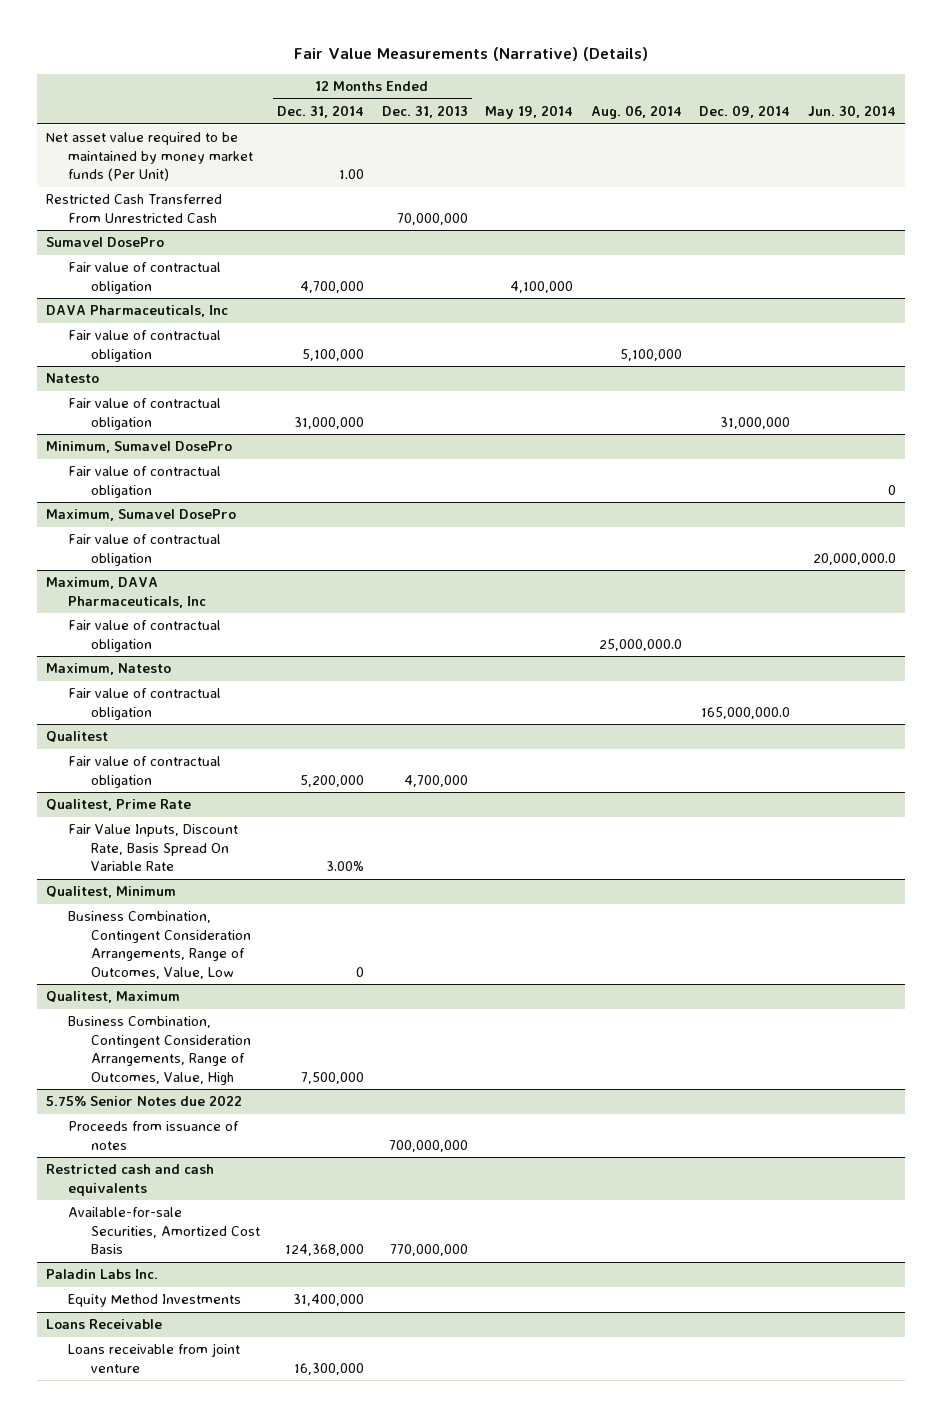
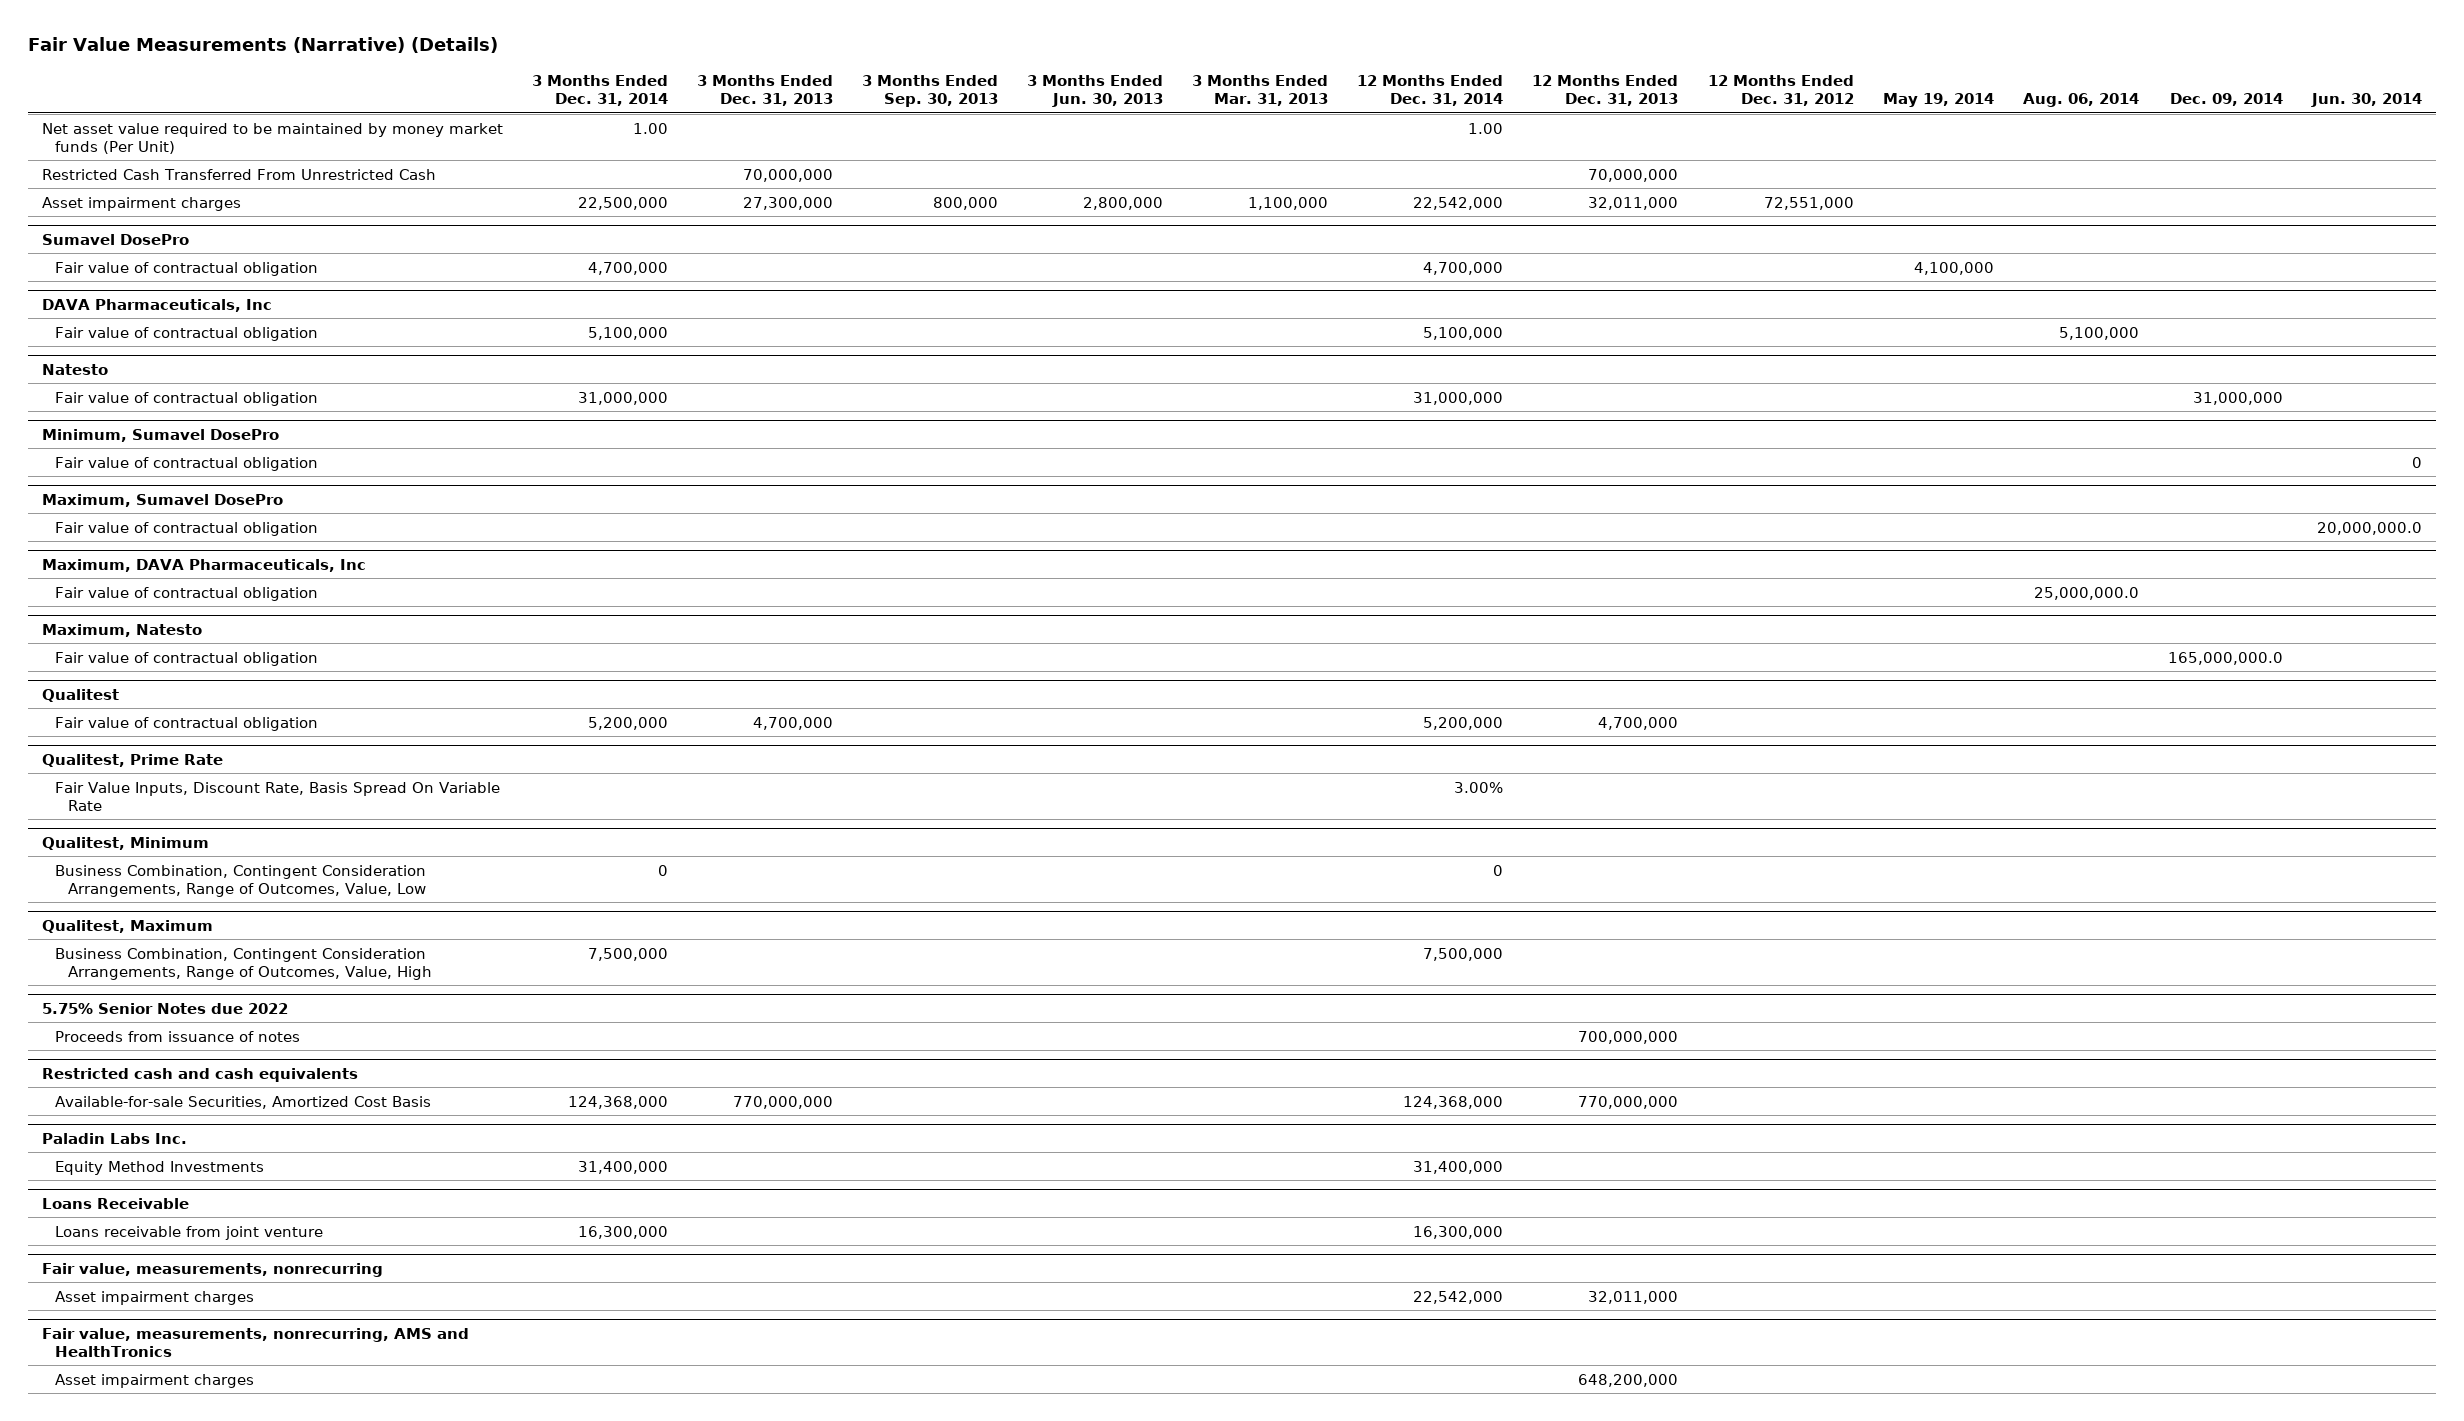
none -> [532,74,669,107] 3 Months Ended Dec. 31, 2014
none -> [697,74,834,107] 3 Months Ended Dec. 31, 2013
none -> [862,74,999,108] 3 Months Ended Sep. 30, 2013
none -> [1027,74,1164,108] 3 Months Ended Jun. 30, 2013
none -> [1192,74,1329,107] 3 Months Ended Mar. 31, 2013
none -> [1707,74,1854,107] 12 Months Ended Dec. 31, 2012
none -> [42,196,242,211] Asset impairment charges
none -> [42,1262,384,1277] Fair value, measurements, nonrecurring
none -> [55,1290,255,1305] Asset impairment charges
none -> [42,1327,470,1357] Fair value, measurements, nonrecurring, AMS and HealthTronics
none -> [55,1373,255,1388] Asset impairment charges

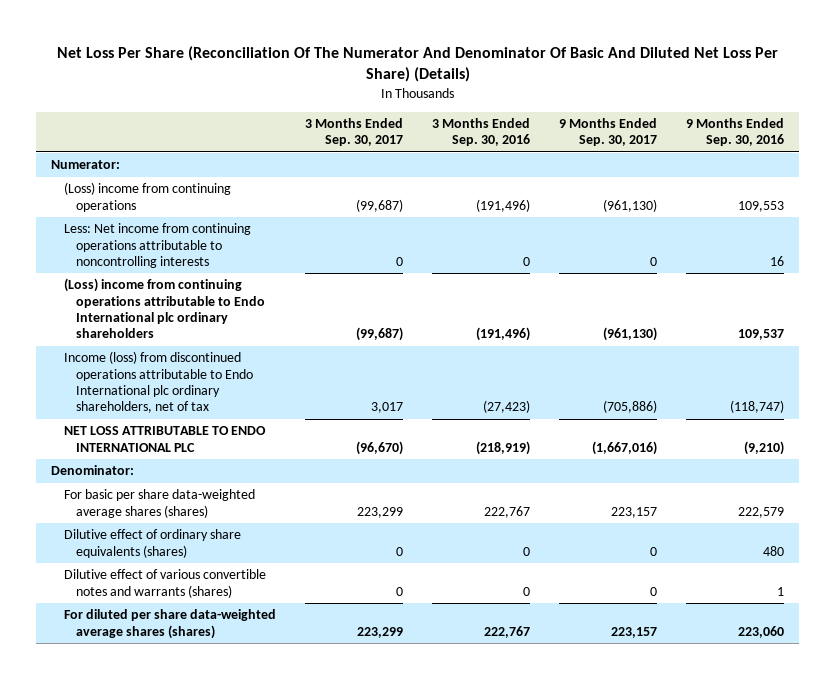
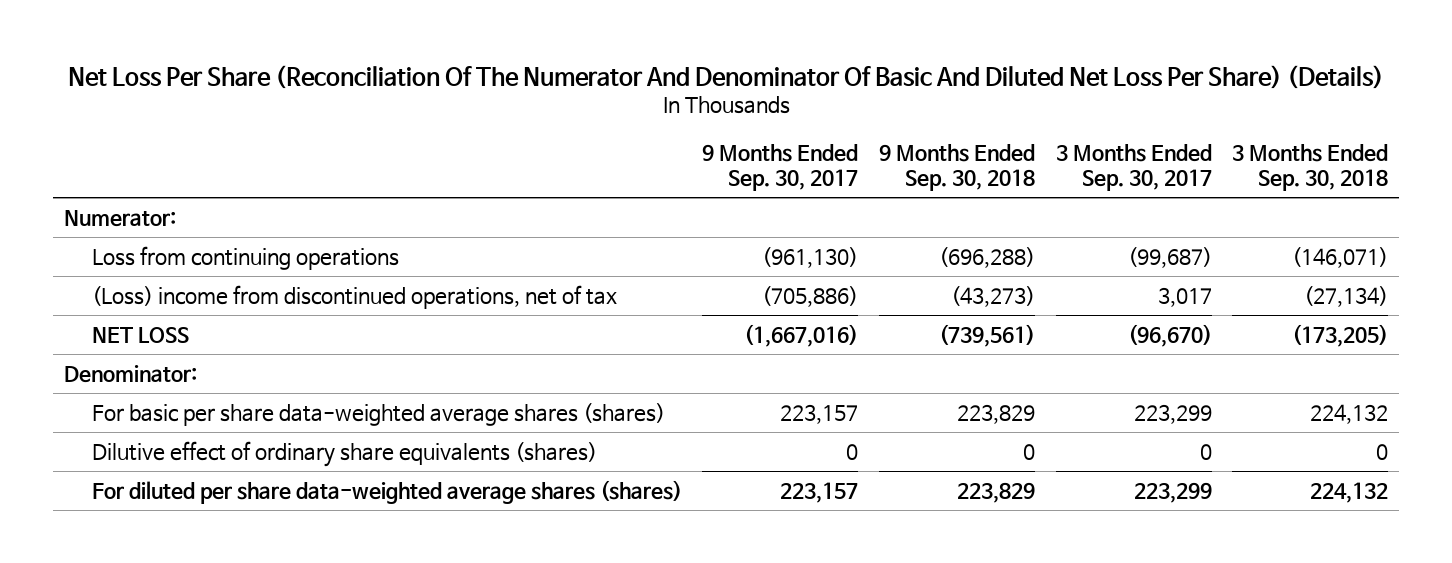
[431,117,530,147] 3 Months Ended Sep. 30, 2016 -> none
[686,117,785,147] 9 Months Ended Sep. 30, 2016 -> none
none -> [878,143,1035,191] 9 Months Ended Sep. 30, 2018
none -> [1232,143,1389,191] 3 Months Ended Sep. 30, 2018
[63,182,231,212] (Loss) income from continuing operations -> none
[63,223,251,268] Less: Net income from continuing operations attributable to noncontrolling interests -> none
[63,278,266,339] (Loss) income from continuing operations attributable to Endo International plc ordinary shareholders -> [91,245,399,270] Loss from continuing operations
[63,351,254,414] Income (loss) from discontinued operations attributable to Endo International plc ordinary shareholders, net of tax -> [91,284,617,309] (Loss) income from discontinued operations, net of tax
[63,426,266,452] NET LOSS ATTRIBUTABLE TO ENDO INTERNATIONAL PLC -> [91,326,189,343] NET LOSS
[63,569,266,598] Dilutive effect of various convertible notes and warrants (shares) -> none

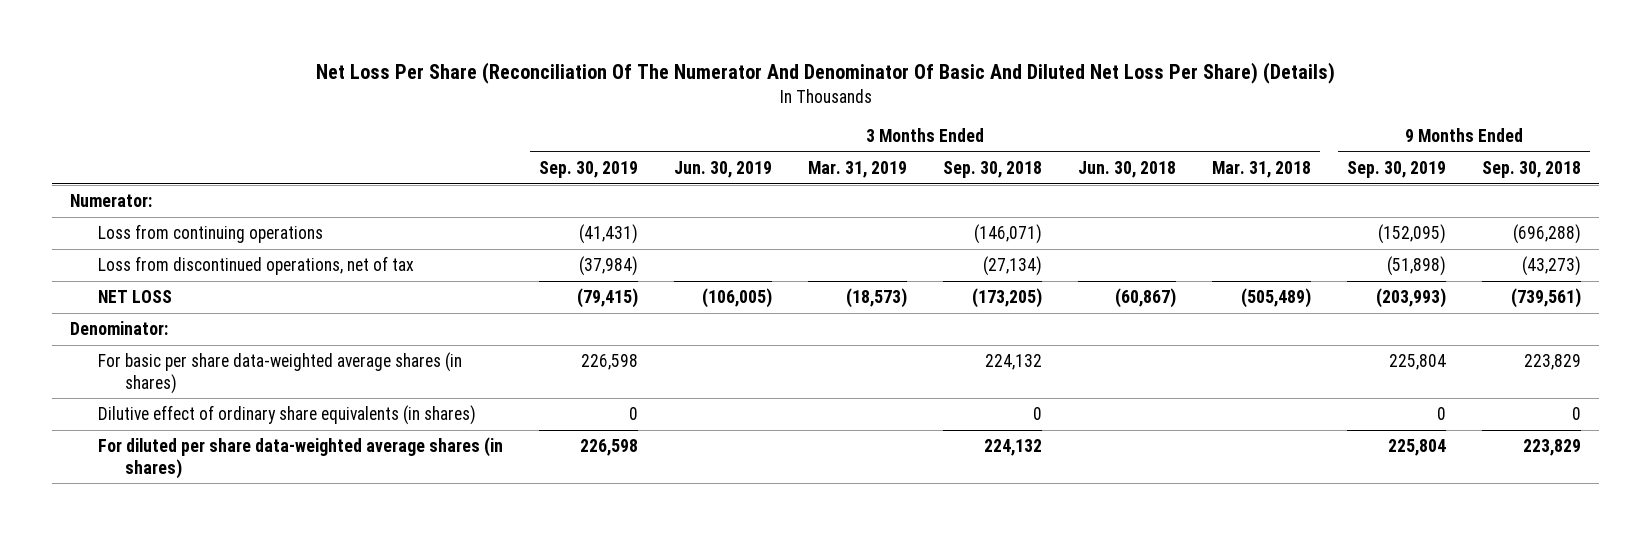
[702,143,859,191] 9 Months Ended Sep. 30, 2017 -> none
[1055,143,1212,191] 3 Months Ended Sep. 30, 2017 -> none
none -> [538,161,638,179] Sep. 30, 2019
none -> [673,161,772,179] Jun. 30, 2019
none -> [807,161,907,179] Mar. 31, 2019
none -> [1077,161,1176,179] Jun. 30, 2018
none -> [1212,161,1312,179] Mar. 31, 2018
none -> [1347,161,1447,179] Sep. 30, 2019
[91,284,617,309] (Loss) income from discontinued operations, net of tax -> [97,256,414,276] Loss from discontinued operations, net of tax
[91,402,665,426] For basic per share data-weighted average shares (shares) -> [97,352,462,394] For basic per share data-weighted average shares (in shares)
[91,440,597,467] Dilutive effect of ordinary share equivalents (shares) -> [97,405,476,426] Dilutive effect of ordinary share equivalents (in shares)
[91,479,682,504] For diluted per share data-weighted average shares (shares) -> [97,437,503,479] For diluted per share data-weighted average shares (in shares)

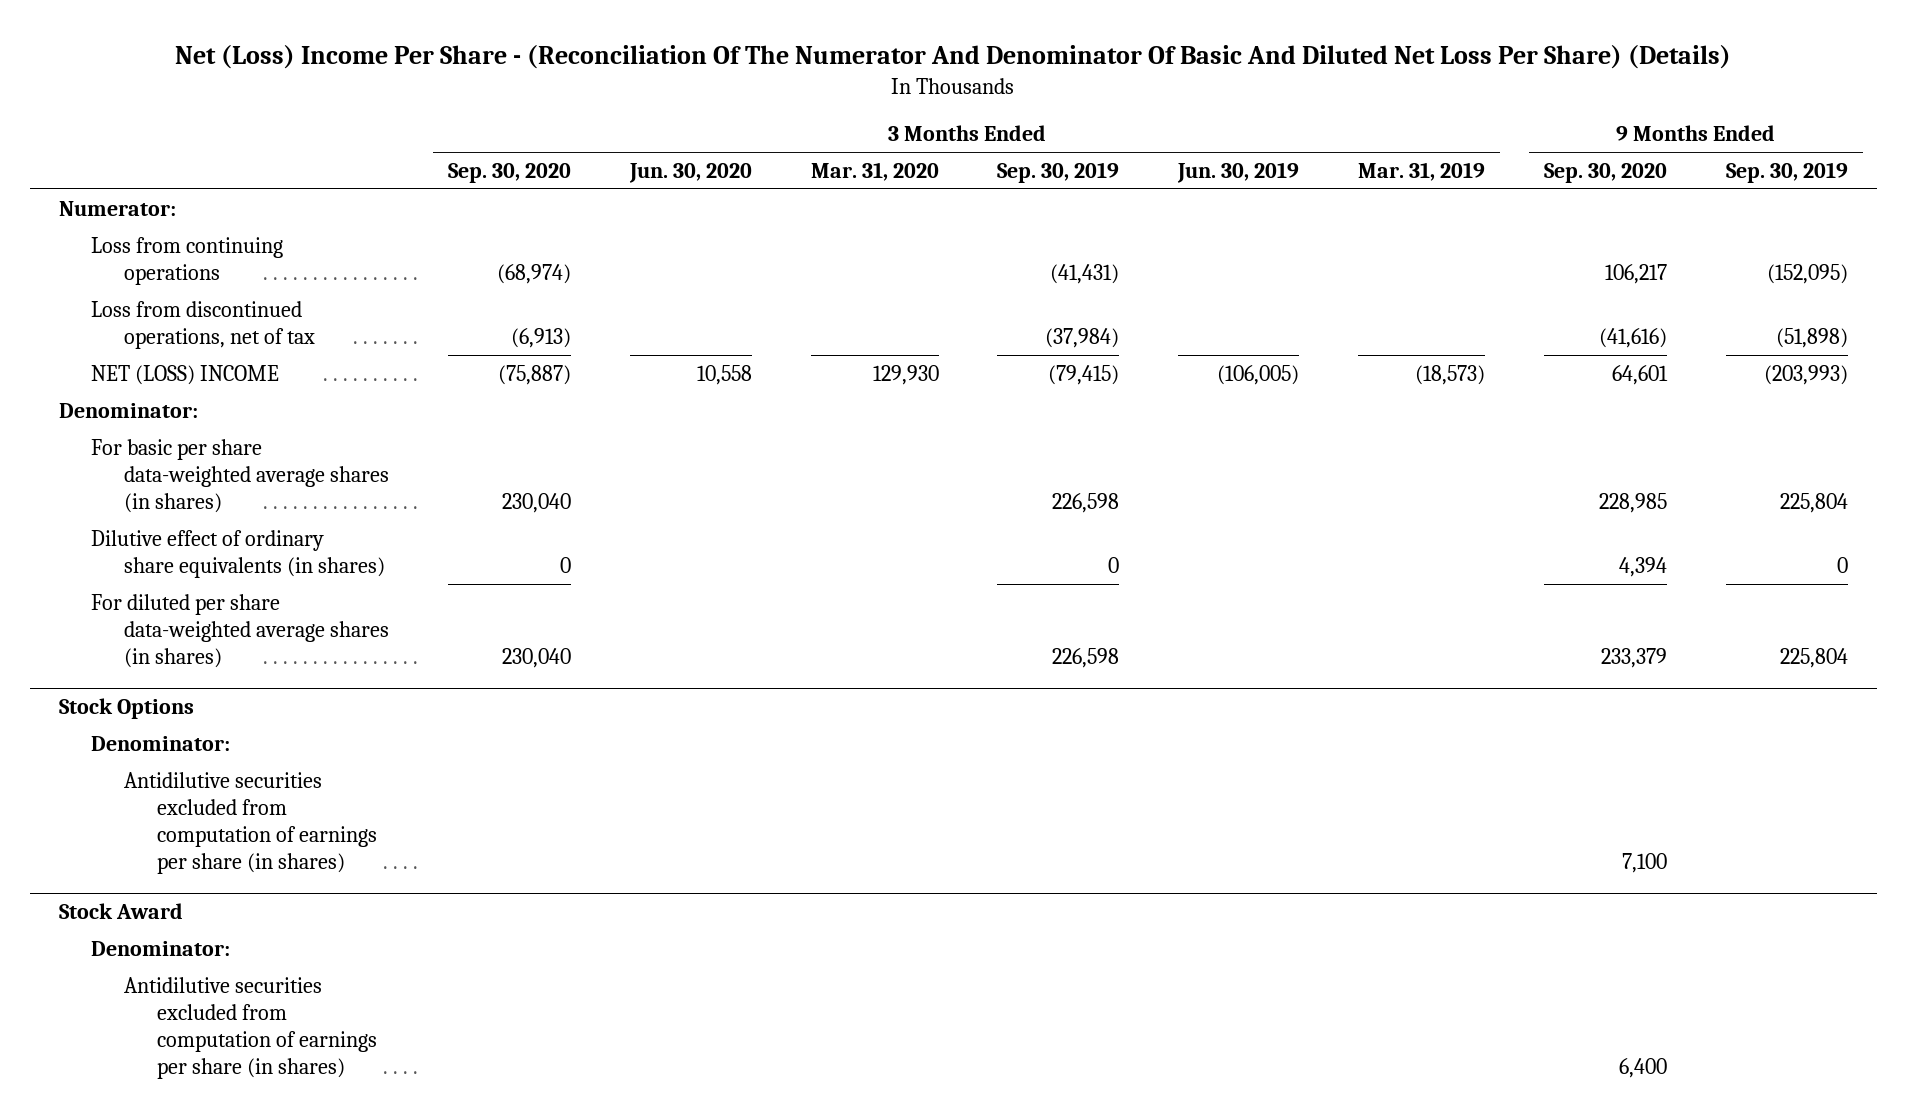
[315,62,1335,85] Net Loss Per Share (Reconciliation Of The Numerator And Denominator Of Basic And Diluted Net Loss Per Share) (Details) -> [175,44,1732,69] Net (Loss) Income Per Share - (Reconciliation Of The Numerator And Denominator Of Basic And Diluted Net Loss Per Share) (Details)
[942,161,1042,179] Sep. 30, 2018 -> none
[1077,161,1176,179] Jun. 30, 2018 -> none
[1212,161,1312,179] Mar. 31, 2018 -> none
[1482,161,1582,179] Sep. 30, 2018 -> none
none -> [447,163,571,184] Sep. 30, 2020
none -> [628,163,752,184] Jun. 30, 2020
none -> [810,162,939,182] Mar. 31, 2020
none -> [1544,163,1668,184] Sep. 30, 2020
[97,290,172,304] NET LOSS -> [91,364,280,385] NET (LOSS) INCOME
none -> [58,698,194,720] Stock Options
none -> [91,735,231,751] Denominator:
none -> [124,771,377,875] Antidilutive securities excluded from computation of earnings per share (in shares)
none -> [58,903,183,920] Stock Award
none -> [91,940,231,956] Denominator:
none -> [124,976,377,1080] Antidilutive securities excluded from computation of earnings per share (in shares)

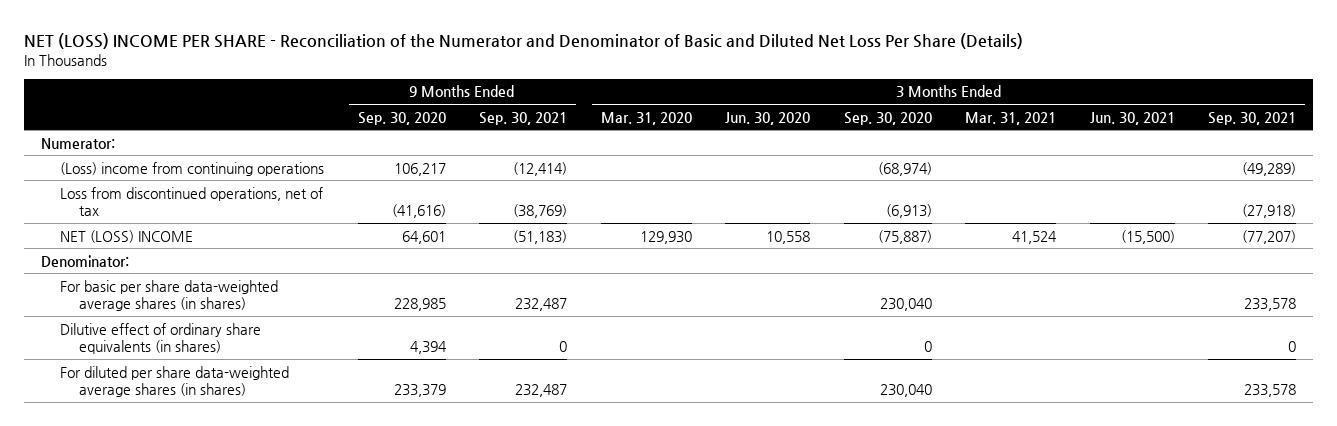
[175,44,1732,69] Net (Loss) Income Per Share - (Reconciliation Of The Numerator And Denominator Of Basic And Diluted Net Loss Per Share) (Details) -> [24,32,1024,49] NET (LOSS) INCOME PER SHARE - Reconciliation of the Numerator and Denominator of Basic and Diluted Net Loss Per Share (Details)
[997,162,1120,184] Sep. 30, 2019 -> none
[1177,162,1300,184] Jun. 30, 2019 -> none
[1358,162,1486,182] Mar. 31, 2019 -> none
[1725,162,1848,184] Sep. 30, 2019 -> none
none -> [479,111,568,125] Sep. 30, 2021
none -> [965,111,1057,125] Mar. 31, 2021
none -> [1089,111,1175,125] Jun. 30, 2021
none -> [1208,111,1297,125] Sep. 30, 2021
[91,236,284,285] Loss from continuing operations -> [60,161,325,176] (Loss) income from continuing operations
[58,698,194,720] Stock Options -> none
[91,735,231,751] Denominator: -> none
[124,771,377,875] Antidilutive securities excluded from computation of earnings per share (in shares) -> none
[58,903,183,920] Stock Award -> none
[91,940,231,956] Denominator: -> none
[124,976,377,1080] Antidilutive securities excluded from computation of earnings per share (in shares) -> none

